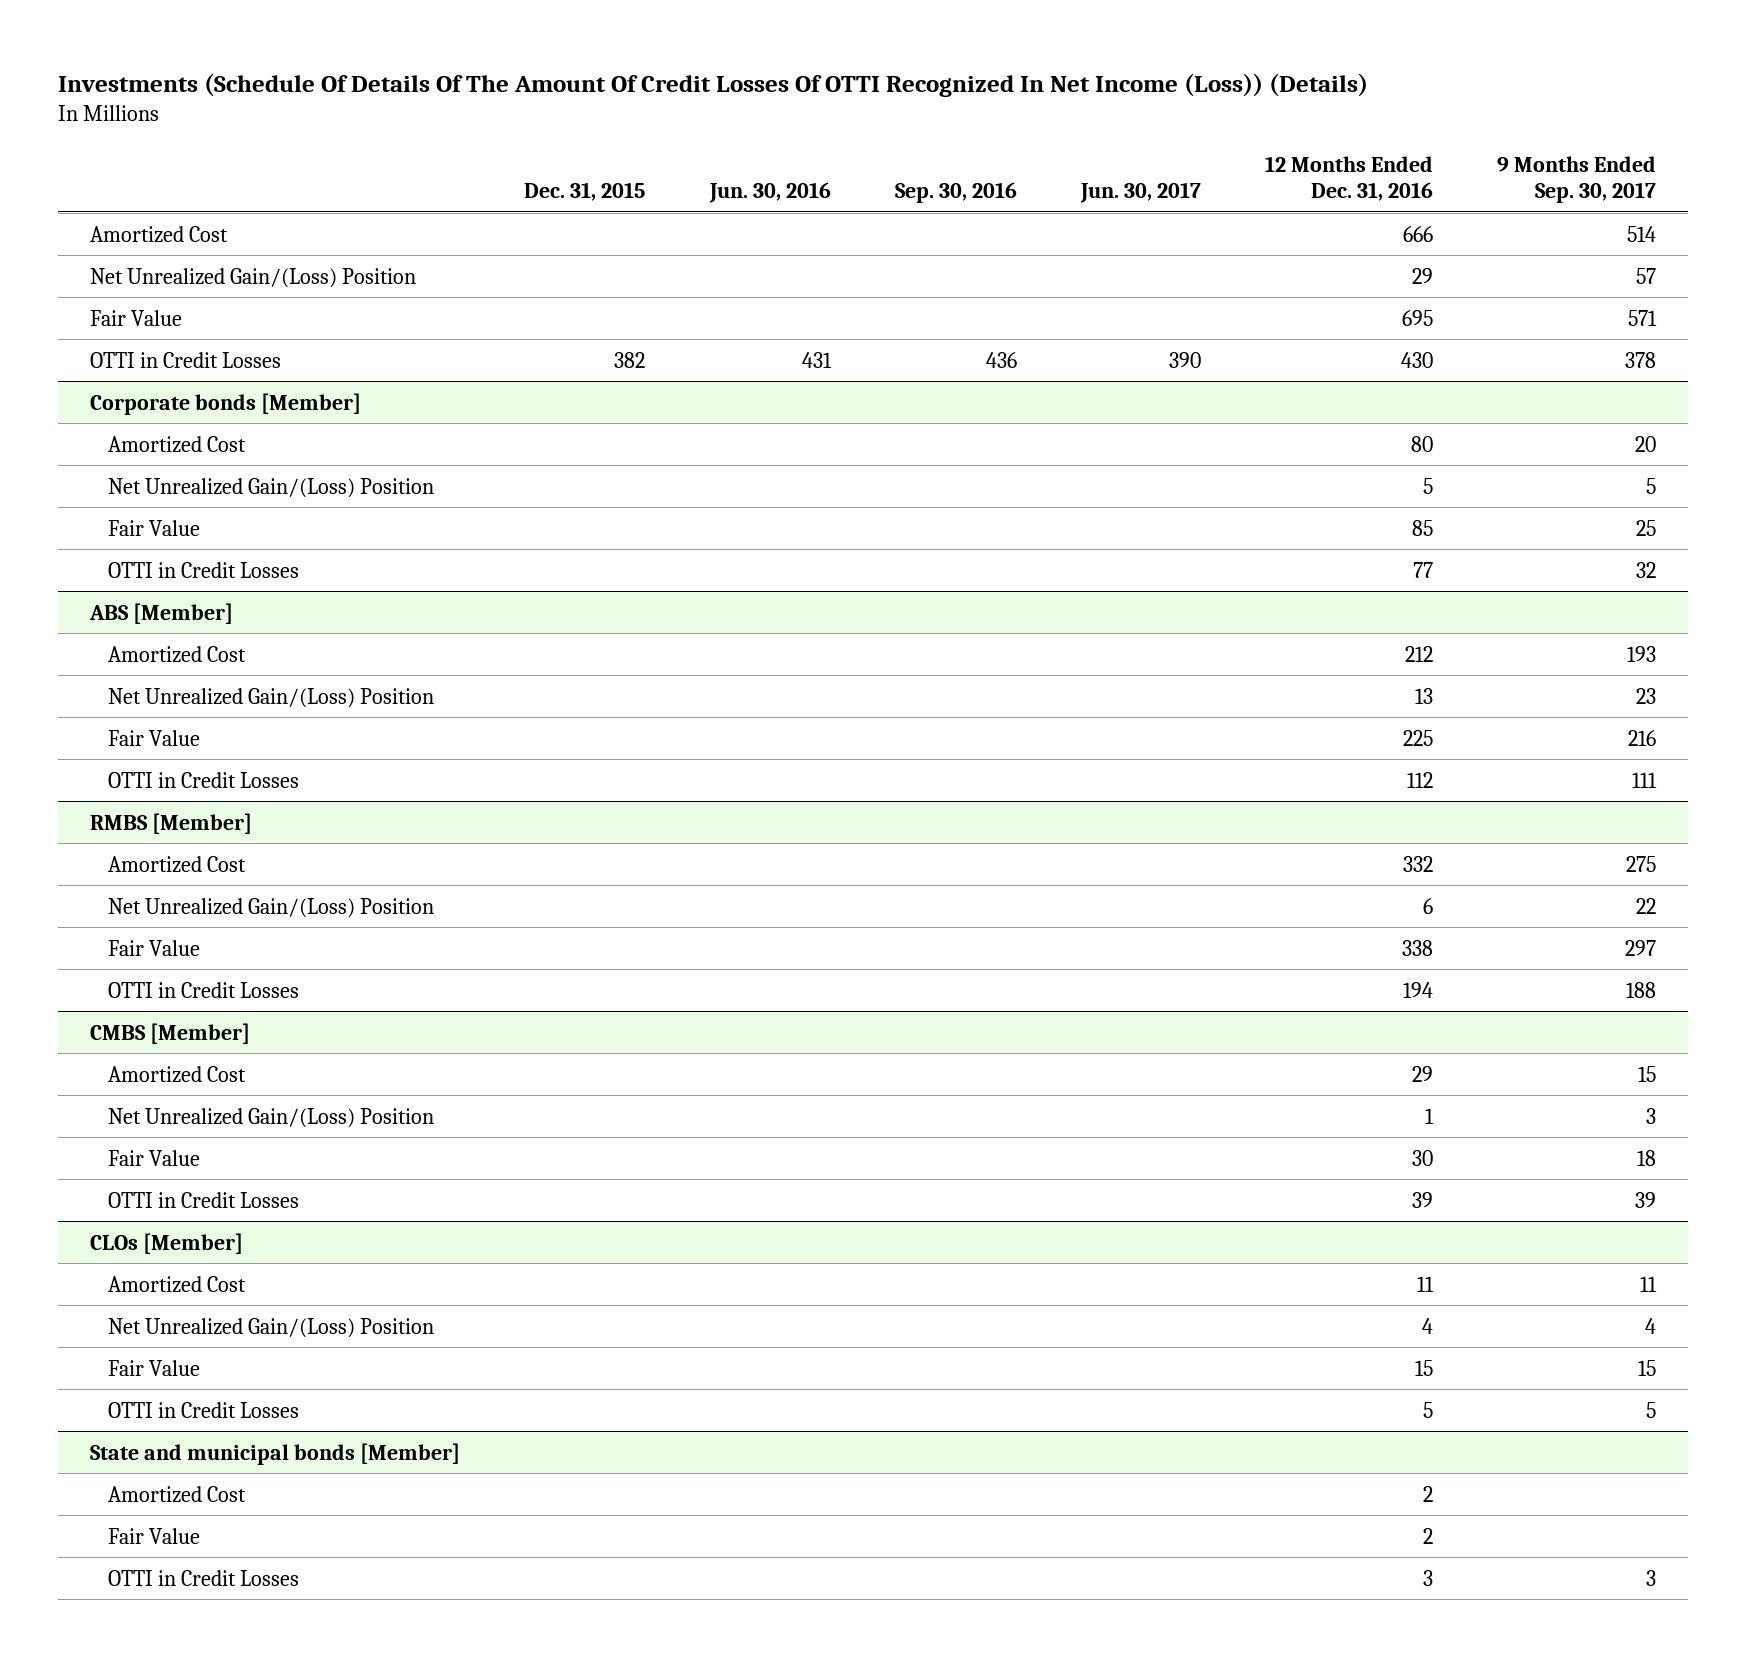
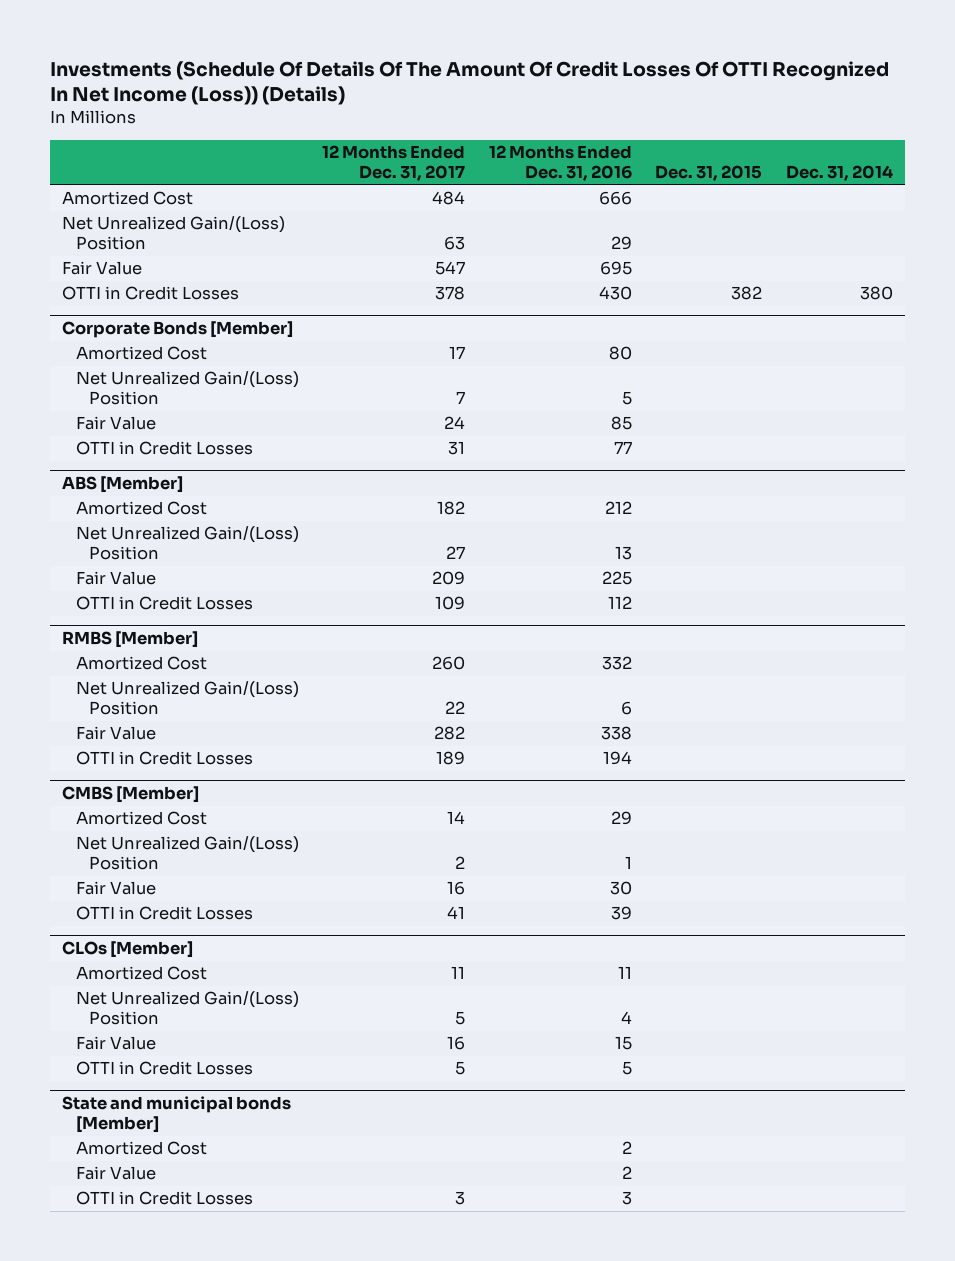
[708,182,831,204] Jun. 30, 2016 -> none
[894,182,1017,204] Sep. 30, 2016 -> none
[1079,182,1201,204] Jun. 30, 2017 -> none
[1496,155,1656,204] 9 Months Ended Sep. 30, 2017 -> none
none -> [322,145,466,182] 12 Months Ended Dec. 31, 2017
none -> [785,165,893,182] Dec. 31, 2014
[90,392,362,415] Corporate bonds [Member] -> [62,321,294,339] Corporate Bonds [Member]

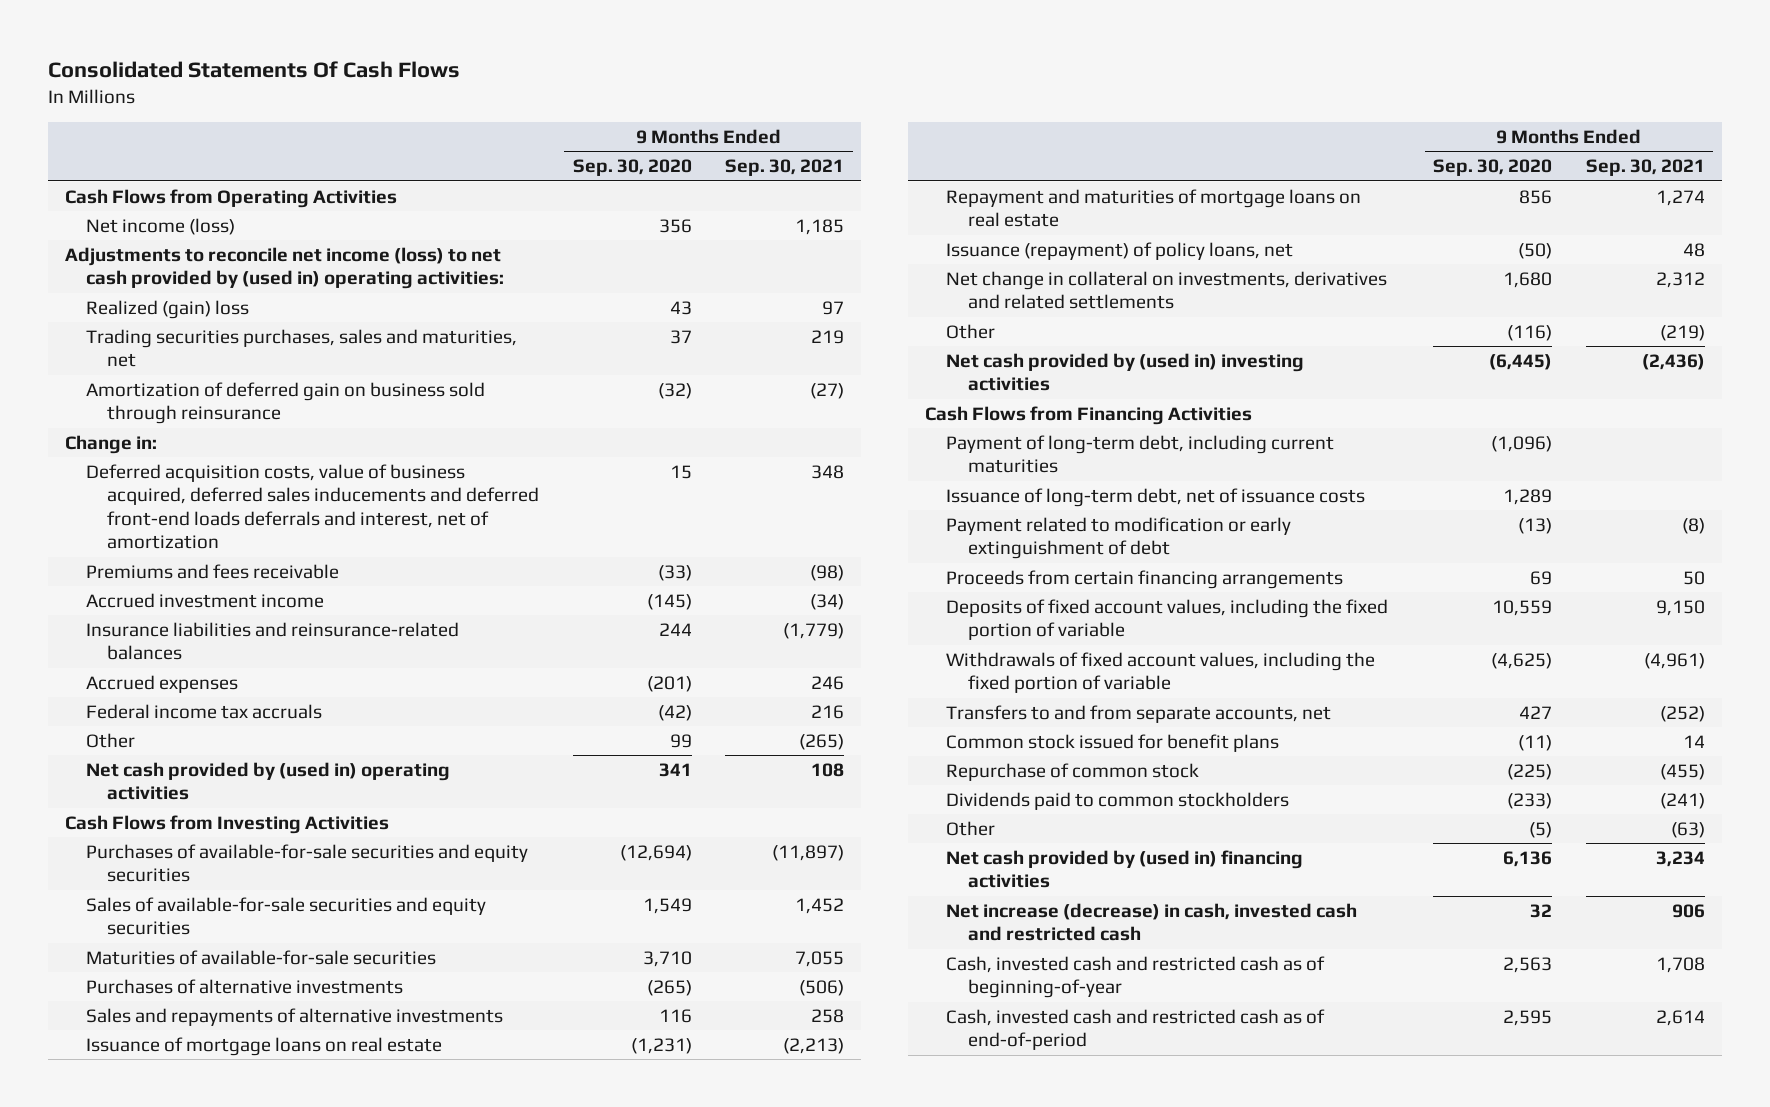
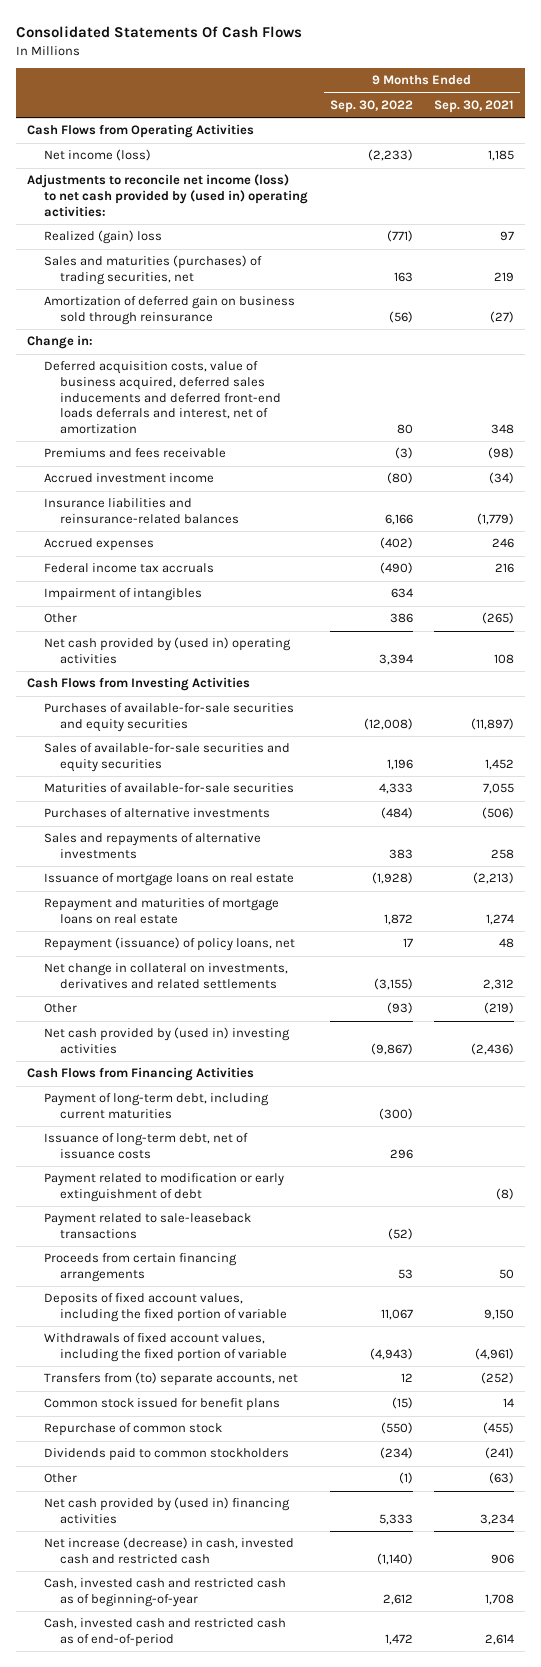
[572,159,692,177] Sep. 30, 2020 -> none
none -> [329,100,413,114] Sep. 30, 2022
[85,328,517,368] Trading securities purchases, sales and maturities, net -> [43,255,262,286] Sales and maturities (purchases) of trading securities, net
none -> [43,588,202,602] Impairment of intangibles
[946,241,1294,260] Issuance (repayment) of policy loans, net -> [43,937,295,952] Repayment (issuance) of policy loans, net
none -> [43,1213,251,1240] Payment related to sale-leaseback transactions
[946,704,1332,723] Transfers to and from separate accounts, net -> [43,1372,298,1387] Transfers from (to) separate accounts, net

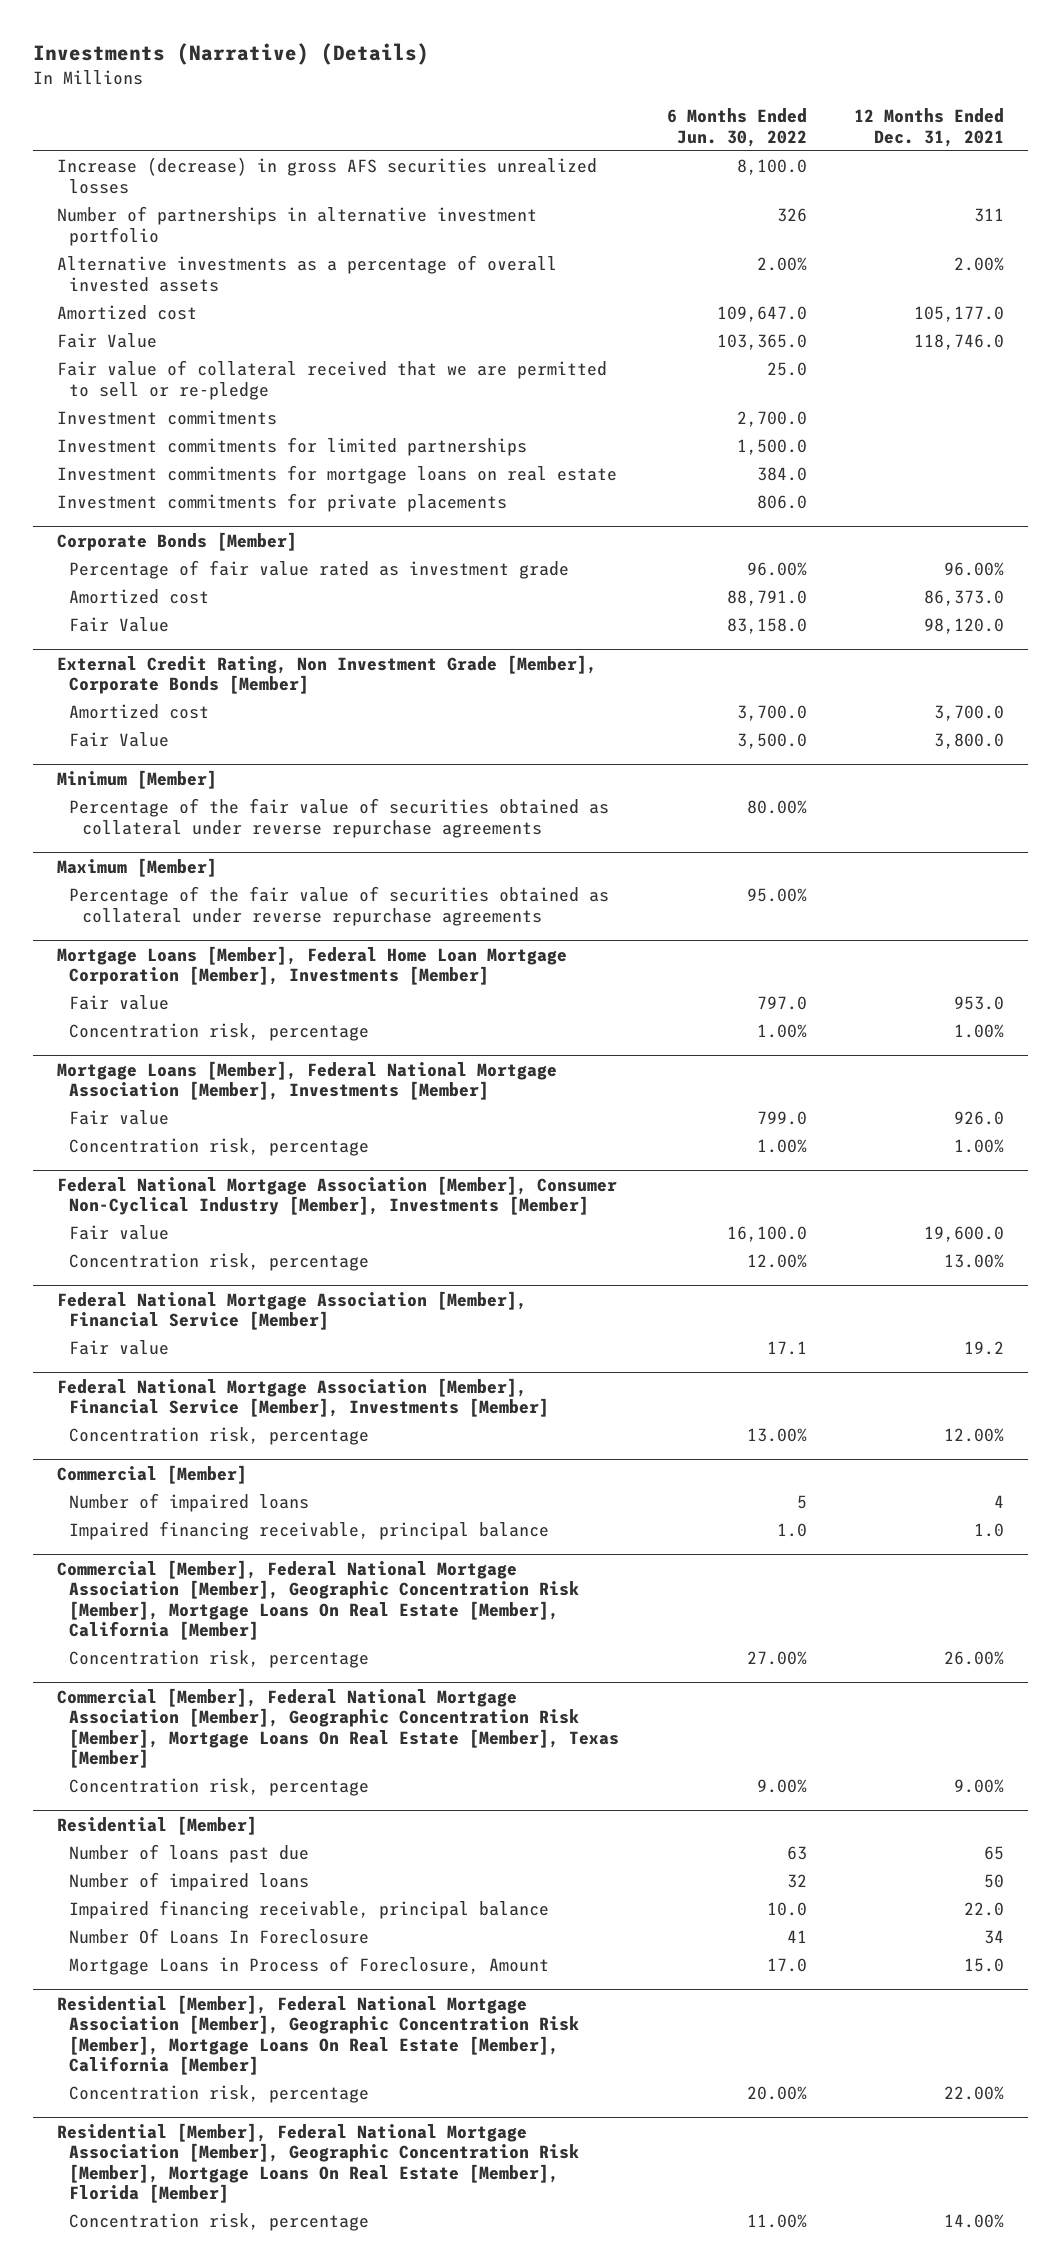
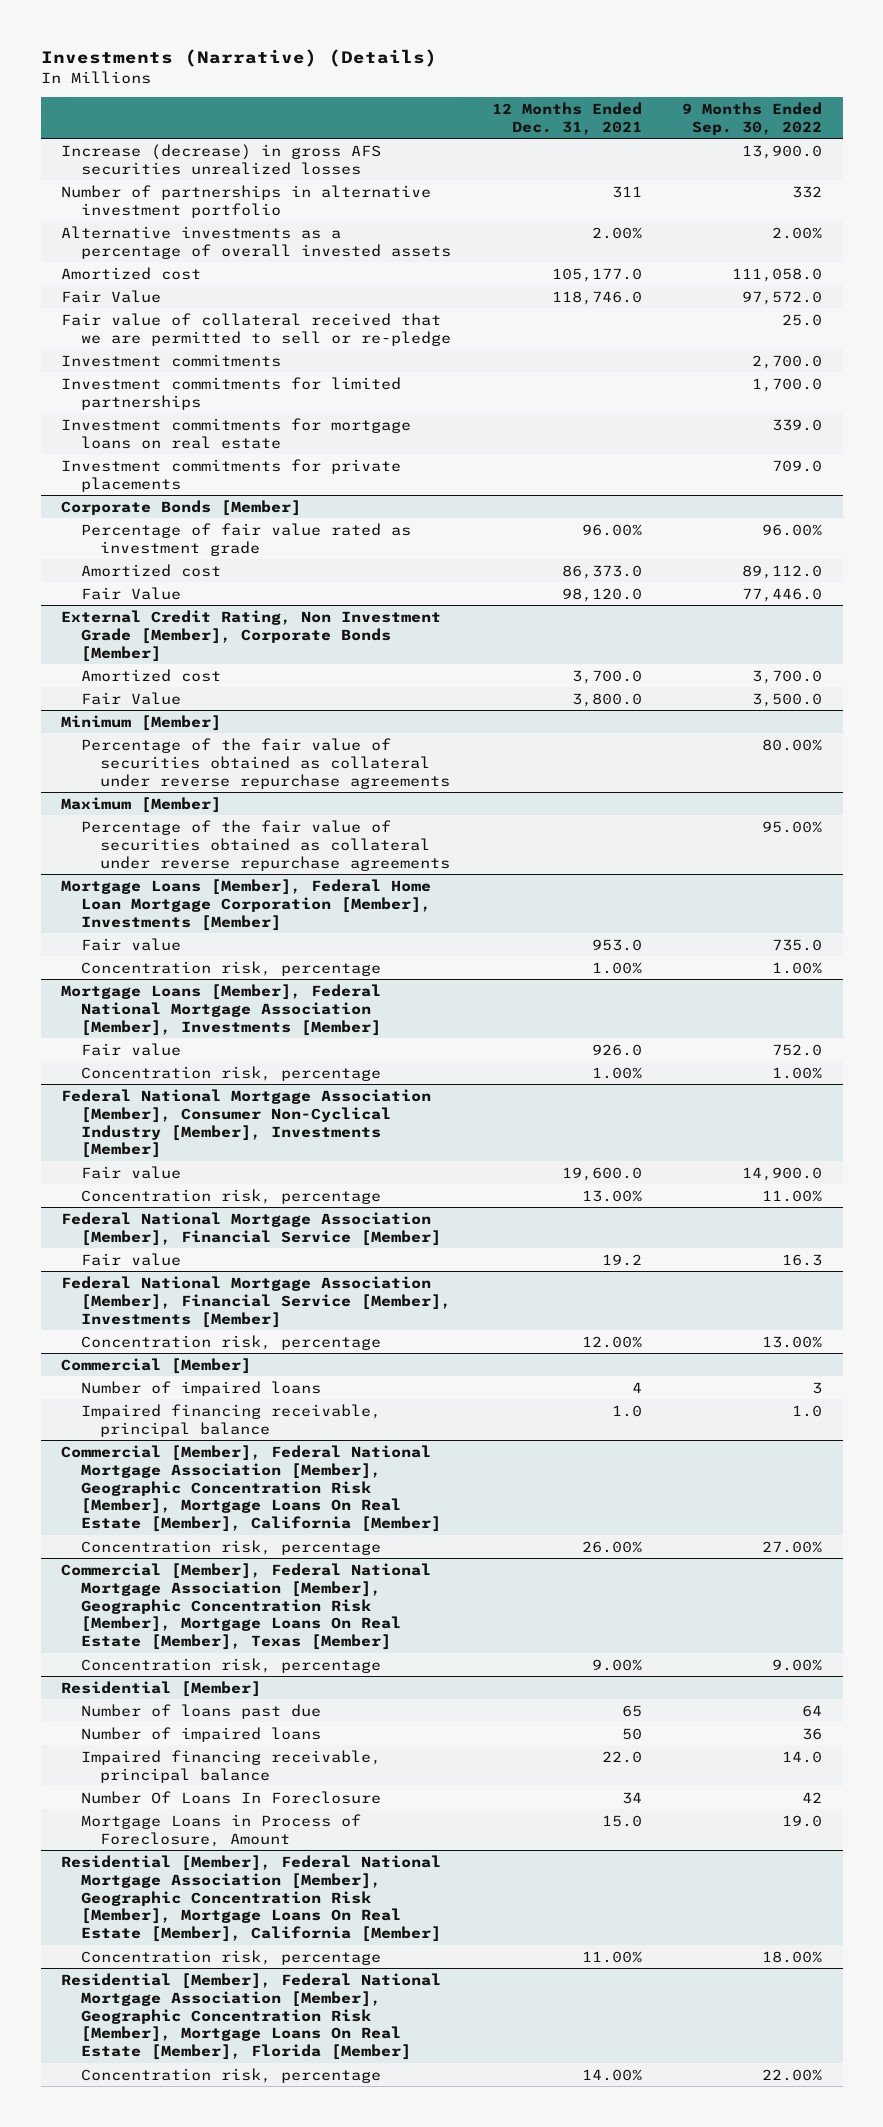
[666,108,807,147] 6 Months Ended Jun. 30, 2022 -> none
none -> [682,101,823,135] 9 Months Ended Sep. 30, 2022
[944,2086,1005,2101] 22.00% -> [581,1950,642,1963] 11.00%

